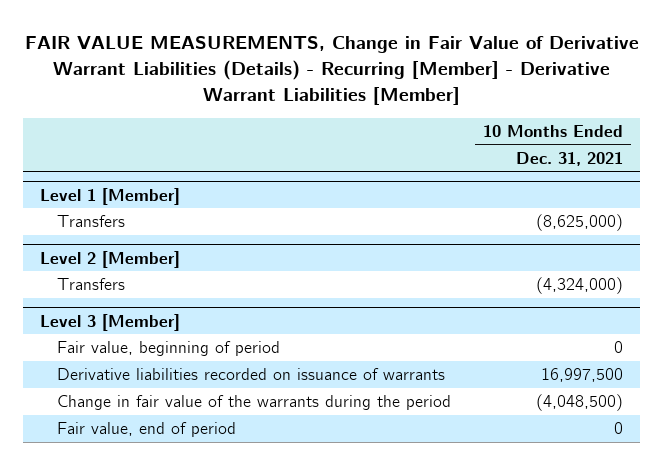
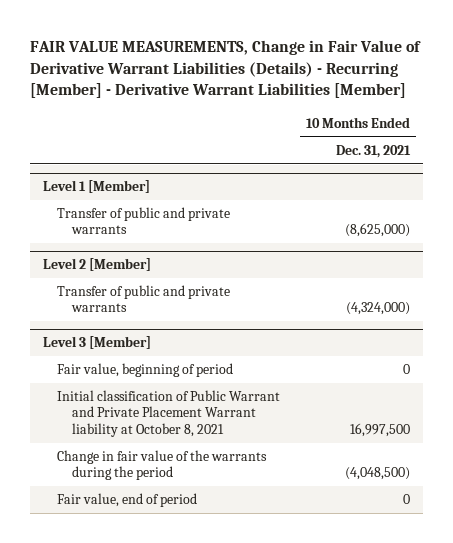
[56,215,125,228] Transfers -> [57,207,231,235] Transfer of public and private warrants
[56,278,125,291] Transfers -> [57,285,231,313] Transfer of public and private warrants
[56,368,445,381] Derivative liabilities recorded on issuance of warrants -> [57,390,281,437] Initial classification of Public Warrant and Private Placement Warrant liability at October 8, 2021

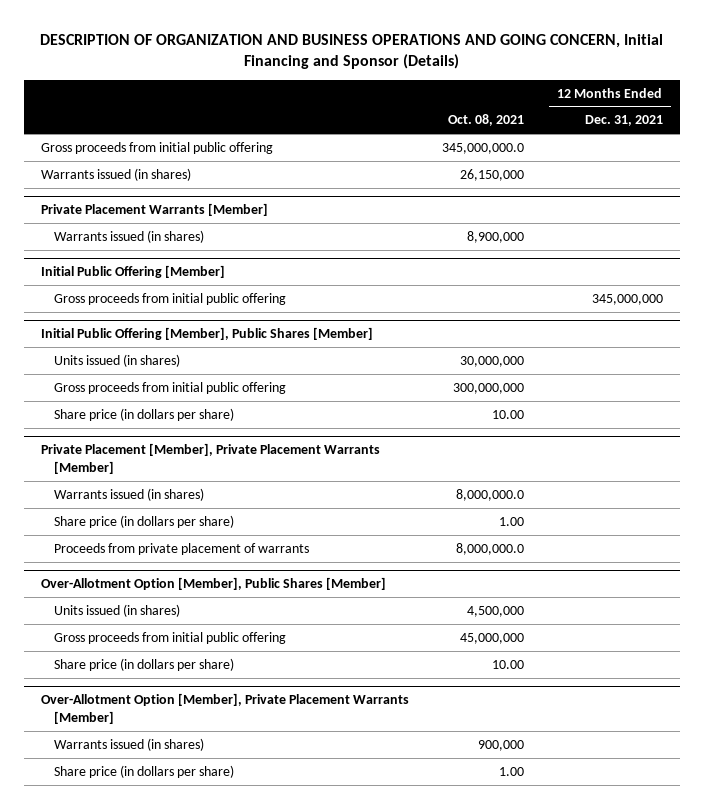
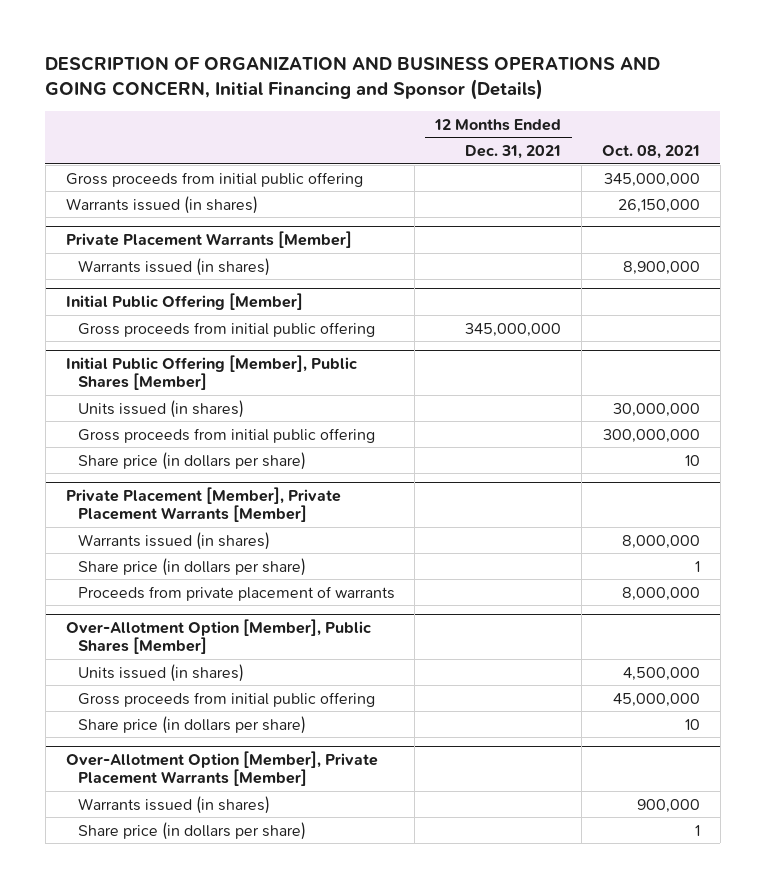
[442,142,525,154] 345,000,000.0 -> [604,172,701,187] 345,000,000
[492,409,525,419] 10.00 -> [685,454,701,466] 10
[456,488,525,501] 8,000,000.0 -> [622,534,701,549] 8,000,000
[499,516,525,526] 1.00 -> [695,560,701,572] 1
[456,542,525,555] 8,000,000.0 -> [622,586,701,601] 8,000,000
[492,659,525,669] 10.00 -> [685,718,701,730] 10
[499,766,525,776] 1.00 -> [695,824,701,836] 1

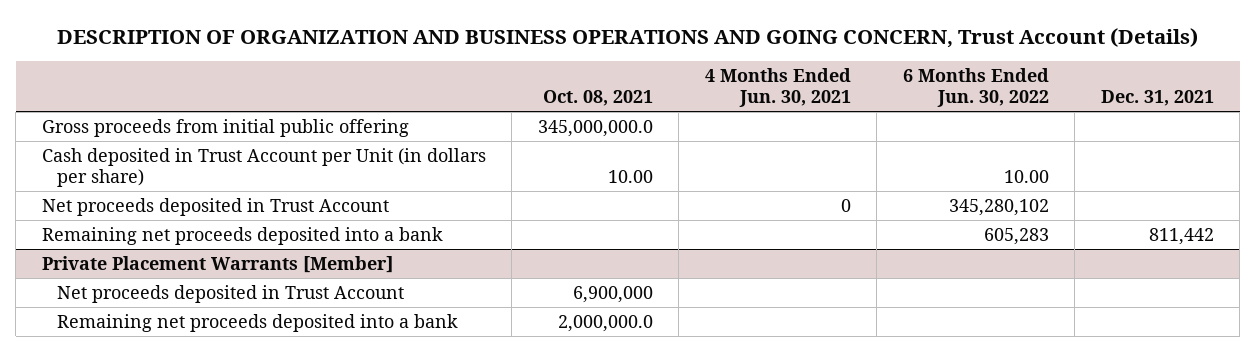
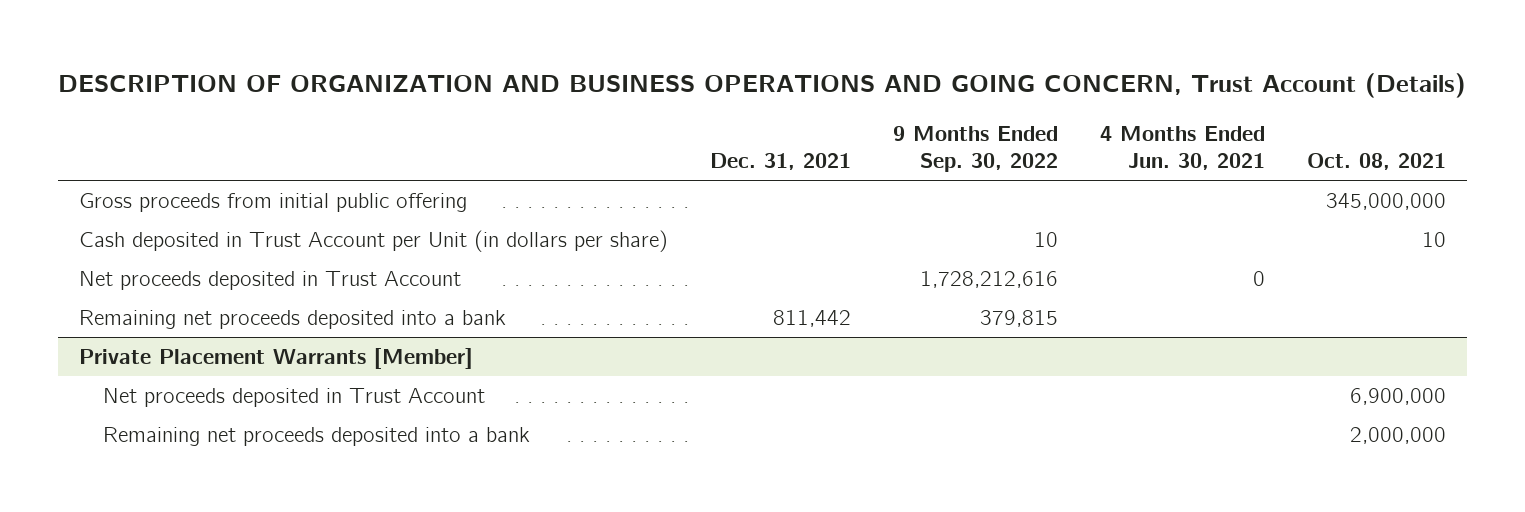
[902,68,1049,108] 6 Months Ended Jun. 30, 2022 -> none
none -> [893,125,1059,173] 9 Months Ended Sep. 30, 2022
[537,120,653,138] 345,000,000.0 -> [1325,192,1446,210] 345,000,000
[607,169,653,183] 10.00 -> [1421,231,1446,247] 10
[557,315,653,333] 2,000,000.0 -> [1349,426,1446,444] 2,000,000

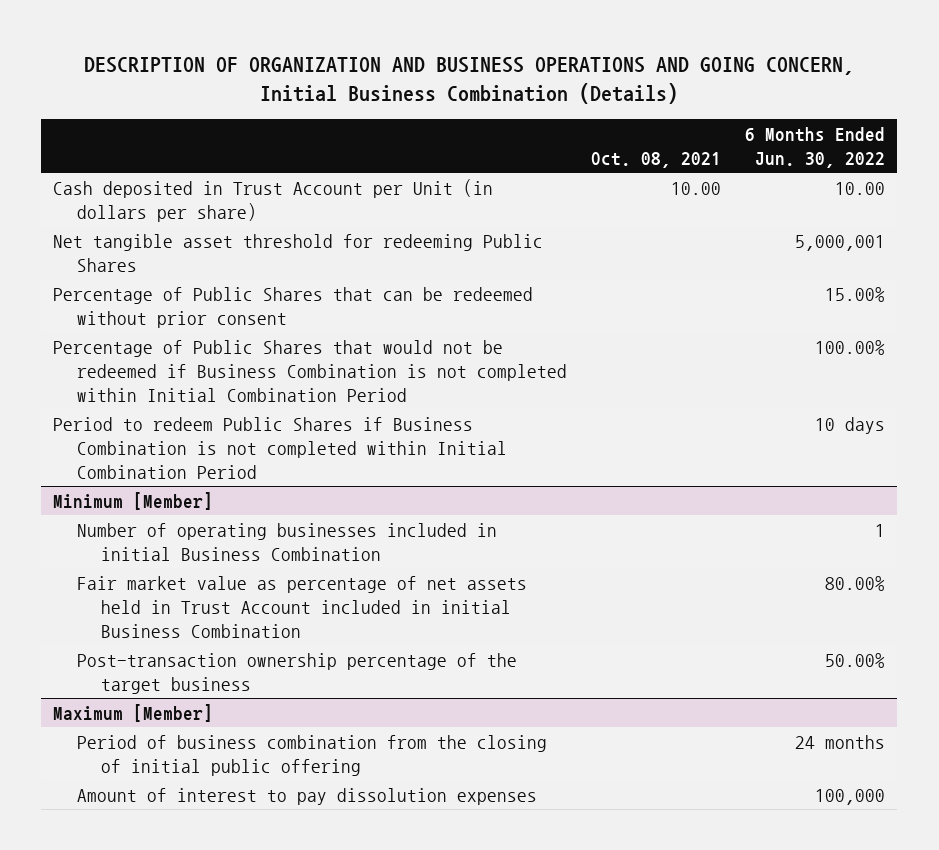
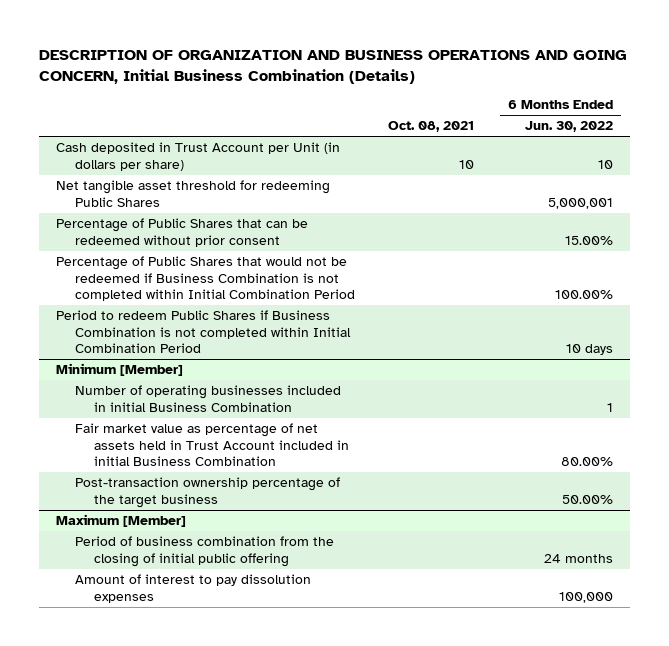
[671,181,722,195] 10.00 -> [459,159,475,169] 10
[835,181,886,195] 10.00 -> [598,159,614,169] 10

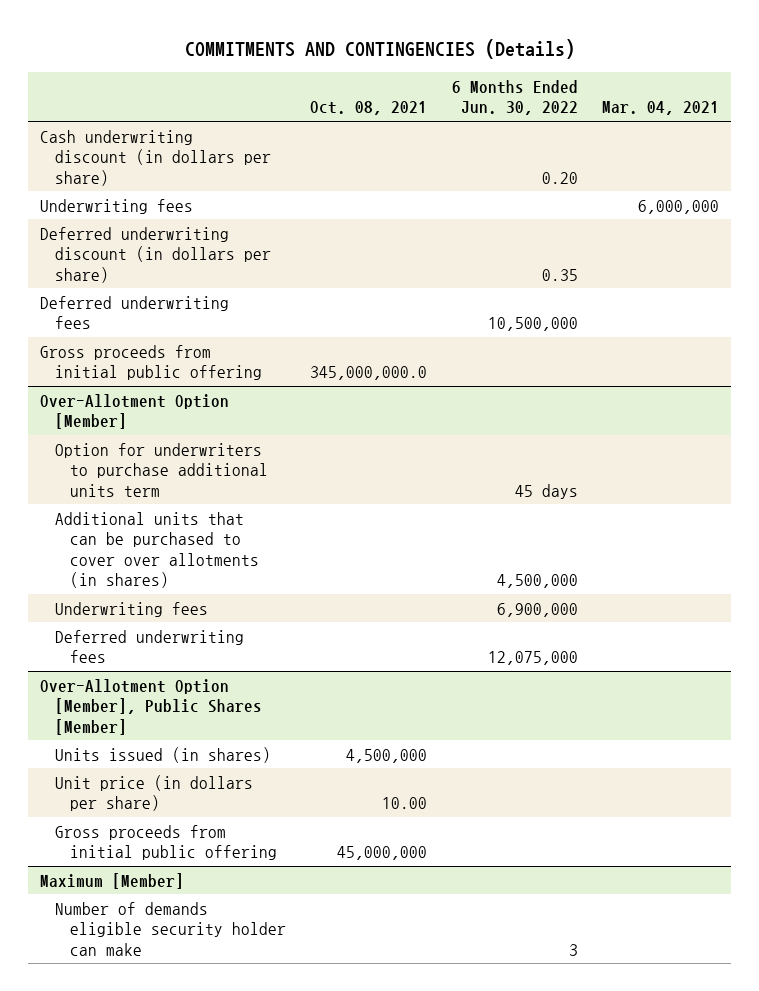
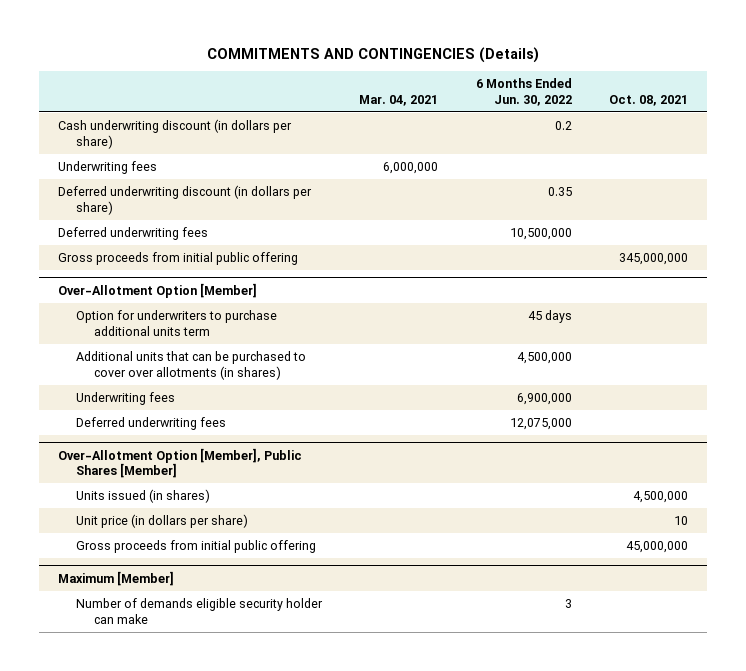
[541,171,578,184] 0.20 -> [554,121,572,131] 0.2
[310,366,428,381] 345,000,000.0 -> [619,253,689,266] 345,000,000
[382,797,428,810] 10.00 -> [674,516,689,526] 10

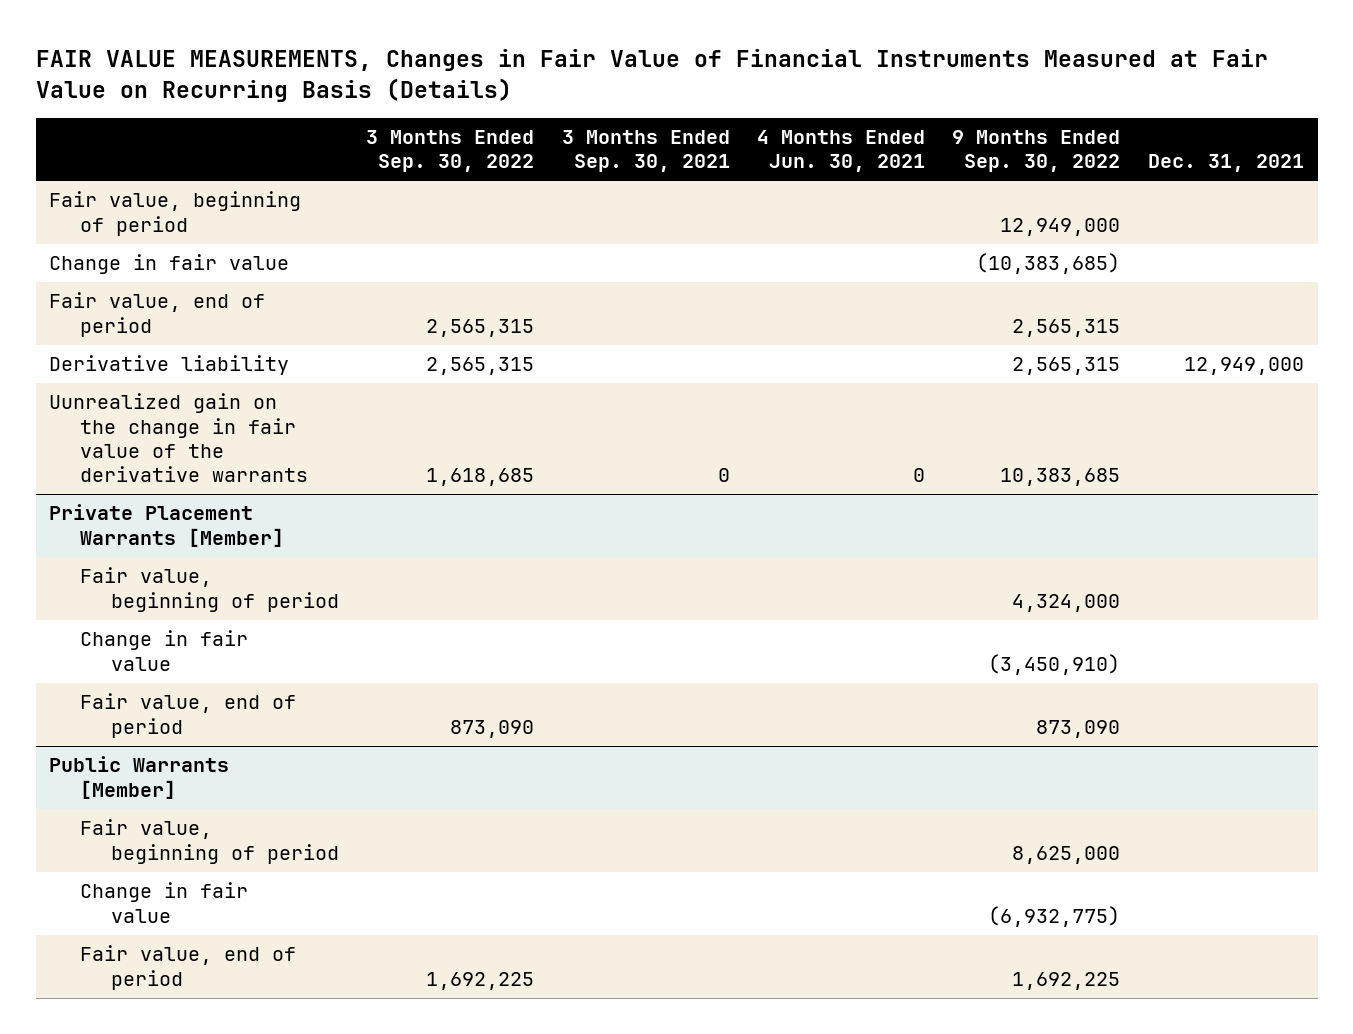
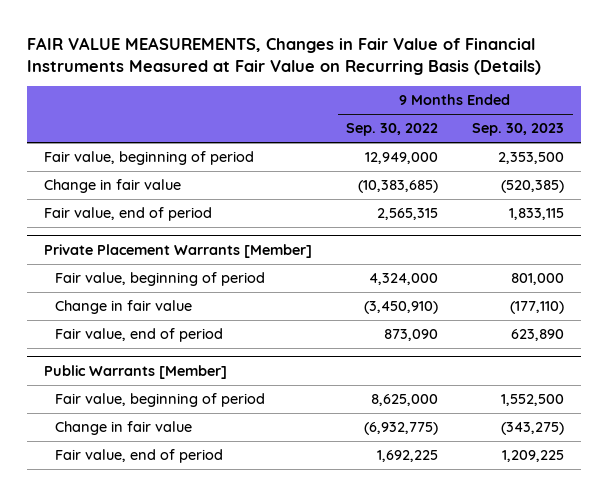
[366,129,535,173] 3 Months Ended Sep. 30, 2022 -> none
[561,129,730,173] 3 Months Ended Sep. 30, 2021 -> none
[756,129,925,173] 4 Months Ended Jun. 30, 2021 -> none
[1147,154,1304,173] Dec. 31, 2021 -> none
none -> [472,123,565,137] Sep. 30, 2023
[49,355,290,376] Derivative liability -> none
[49,393,308,483] Uunrealized gain on the change in fair value of the derivative warrants -> none

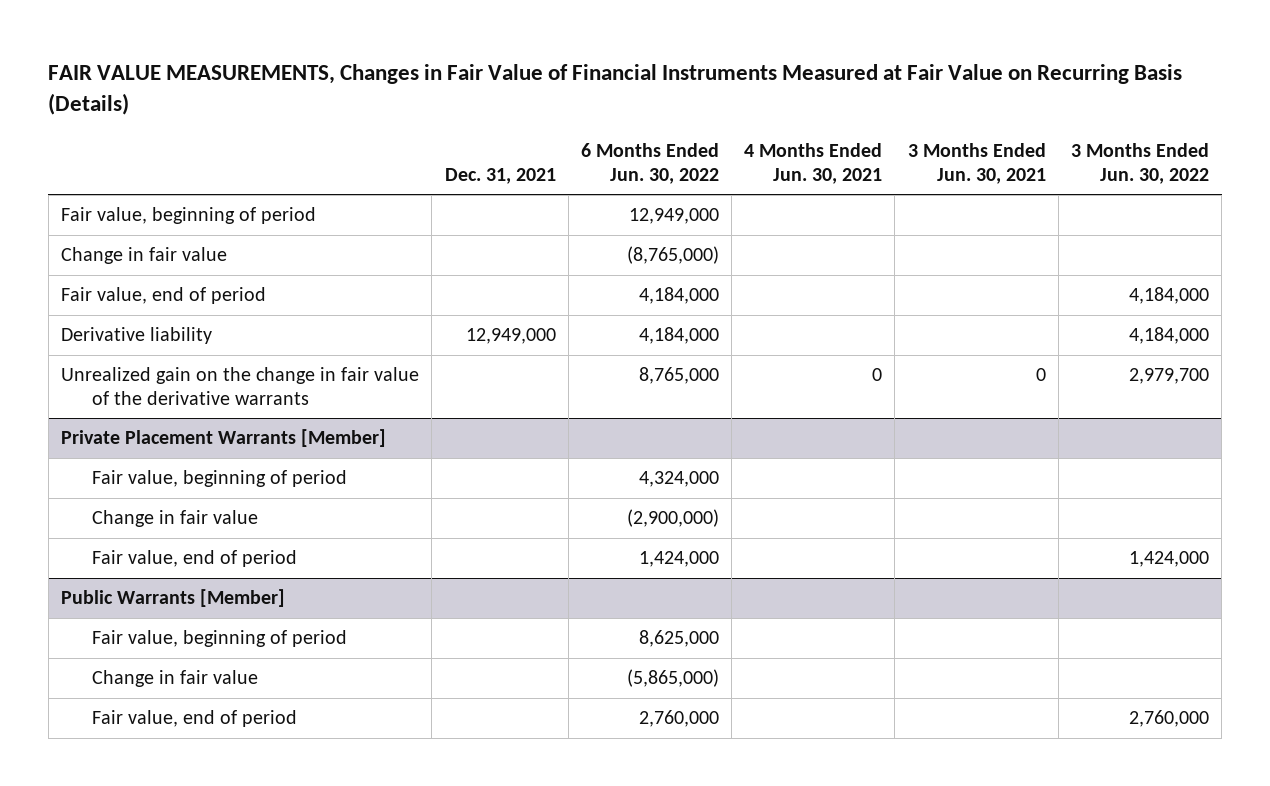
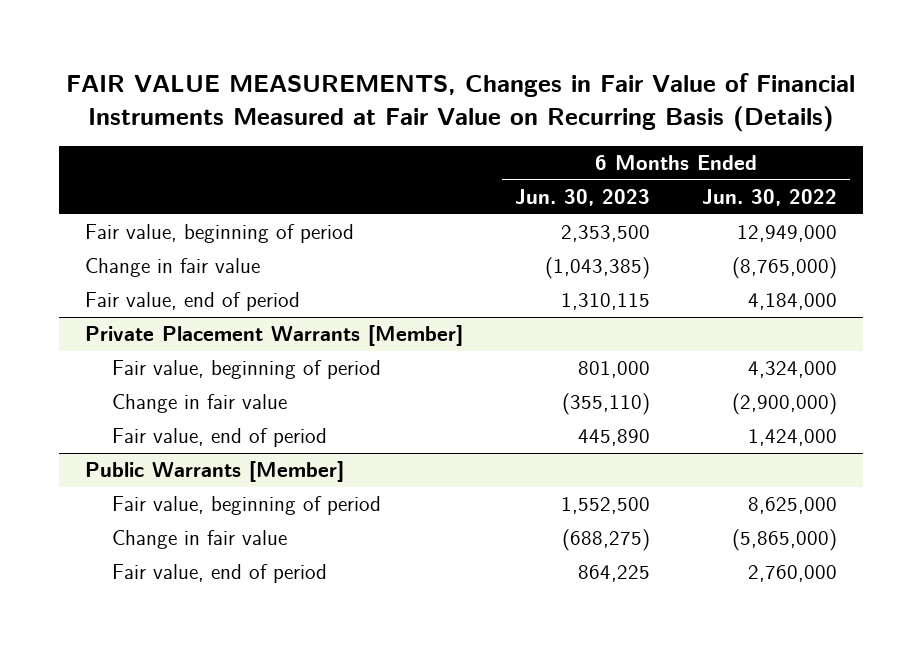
[444,168,556,185] Dec. 31, 2021 -> none
[744,143,883,185] 4 Months Ended Jun. 30, 2021 -> none
[907,143,1046,185] 3 Months Ended Jun. 30, 2021 -> none
[1070,143,1209,185] 3 Months Ended Jun. 30, 2022 -> none
none -> [515,189,651,207] Jun. 30, 2023
[61,327,213,345] Derivative liability -> none
[61,367,420,406] Unrealized gain on the change in fair value of the derivative warrants -> none

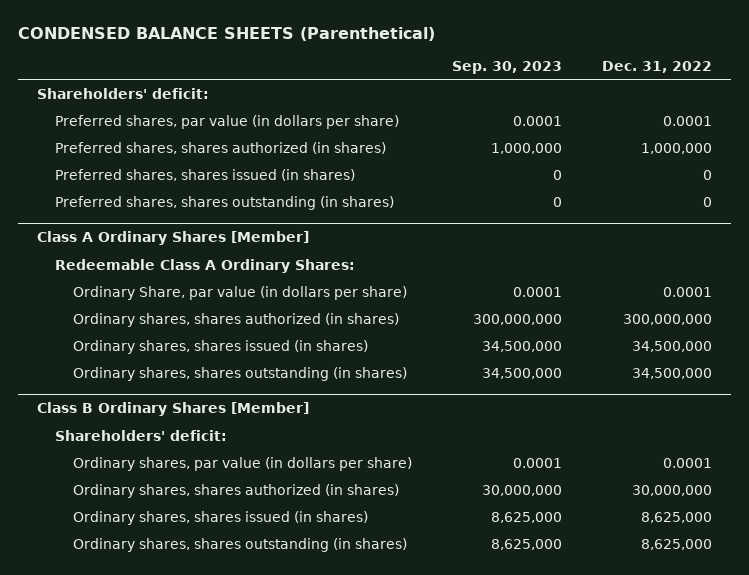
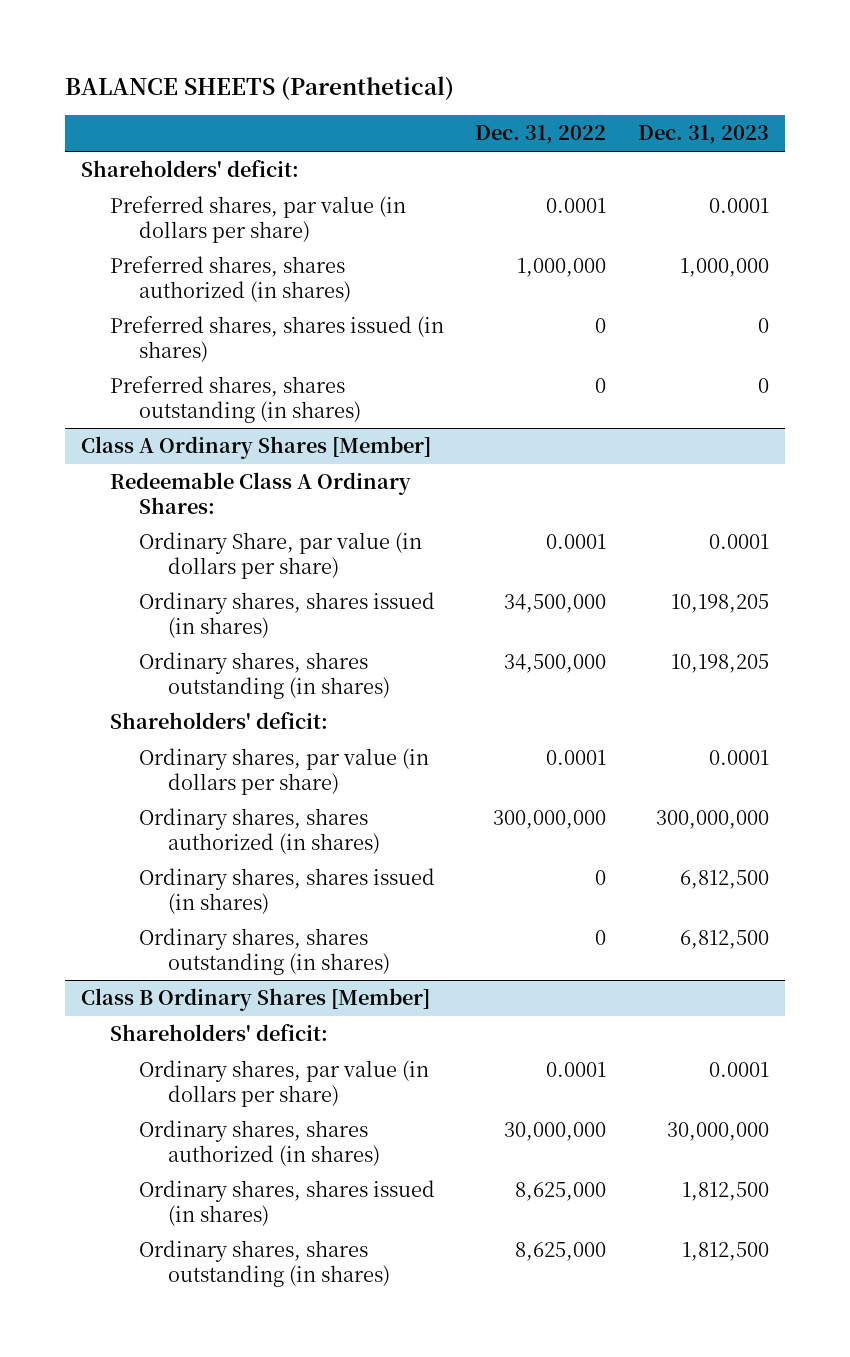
[17,26,435,41] CONDENSED BALANCE SHEETS (Parenthetical) -> [64,76,454,101] BALANCE SHEETS (Parenthetical)
[451,60,562,74] Sep. 30, 2023 -> none
none -> [637,125,769,145] Dec. 31, 2023
none -> [109,712,328,730] Shareholders' deficit:
none -> [138,748,429,795] Ordinary shares, par value (in dollars per share)
[73,312,400,327] Ordinary shares, shares authorized (in shares) -> [138,808,380,854] Ordinary shares, shares authorized (in shares)
none -> [138,868,435,914] Ordinary shares, shares issued (in shares)
none -> [138,928,390,975] Ordinary shares, shares outstanding (in shares)

